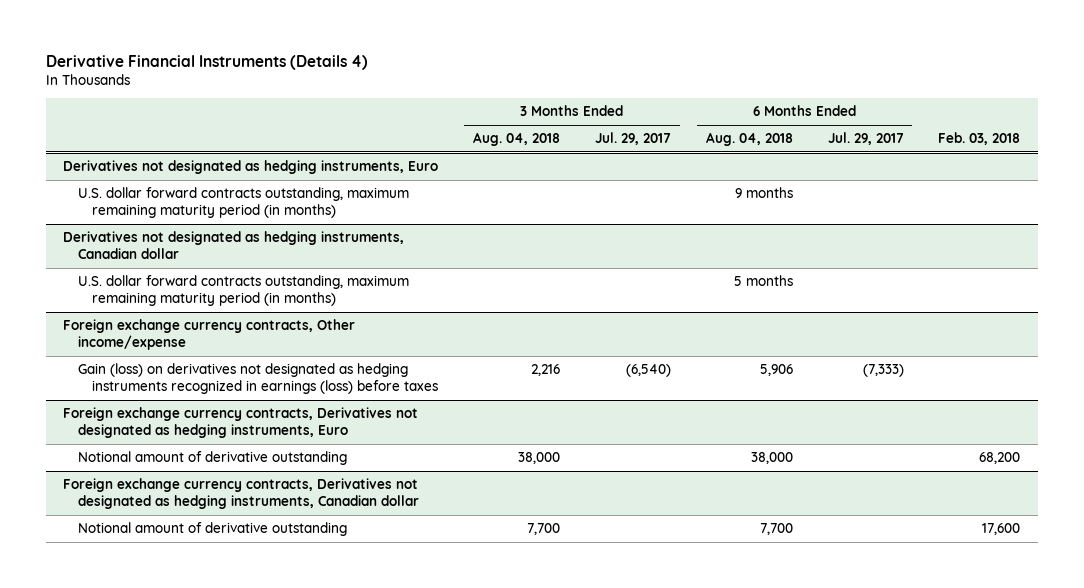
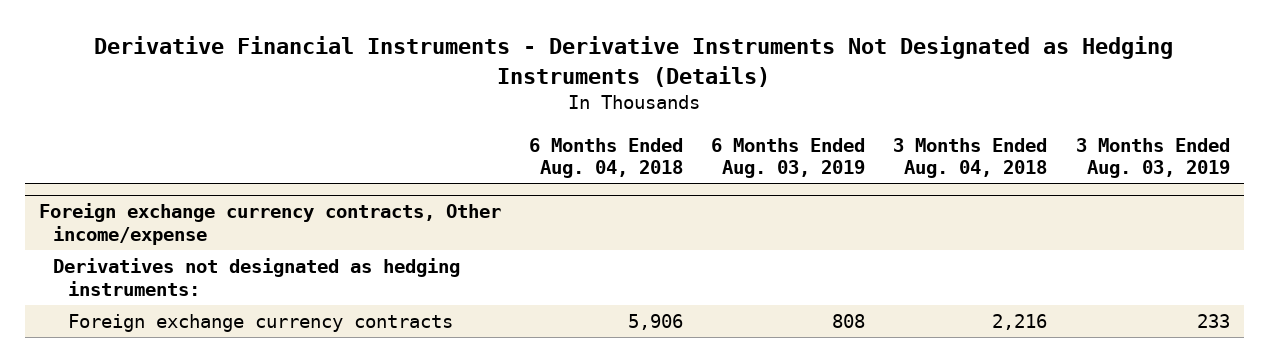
[45,54,368,70] Derivative Financial Instruments (Details 4) -> [94,36,1174,87] Derivative Financial Instruments - Derivative Instruments Not Designated as Hedging Instruments (Details)
[594,132,671,146] Jul. 29, 2017 -> none
[827,132,904,146] Jul. 29, 2017 -> none
[938,132,1021,146] Feb. 03, 2018 -> none
none -> [711,137,866,179] 6 Months Ended Aug. 03, 2019
none -> [1075,137,1230,179] 3 Months Ended Aug. 03, 2019
[63,160,439,175] Derivatives not designated as hedging instruments, Euro -> none
[77,187,409,219] U.S. dollar forward contracts outstanding, maximum remaining maturity period (in months) -> none
[63,231,405,260] Derivatives not designated as hedging instruments, Canadian dollar -> none
[77,275,409,307] U.S. dollar forward contracts outstanding, maximum remaining maturity period (in months) -> none
[63,407,419,439] Foreign exchange currency contracts, Derivatives not designated as hedging instruments, Euro -> none
[77,451,347,466] Notional amount of derivative outstanding -> none
[63,478,419,510] Foreign exchange currency contracts, Derivatives not designated as hedging instruments, Canadian dollar -> none
[77,522,347,537] Notional amount of derivative outstanding -> none
none -> [53,258,461,296] Derivatives not designated as hedging instruments:
[77,363,439,395] Gain (loss) on derivatives not designated as hedging instruments recognized in earnings (loss) before taxes -> [68,314,454,333] Foreign exchange currency contracts

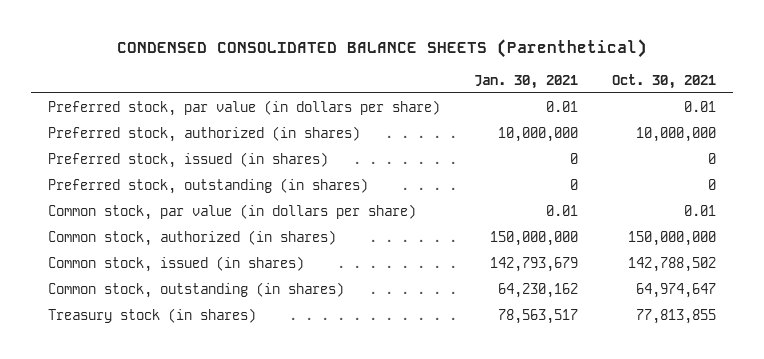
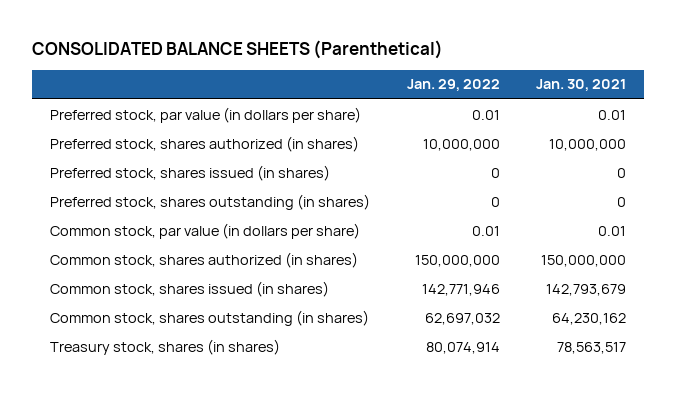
[117,38,648,58] CONDENSED CONSOLIDATED BALANCE SHEETS (Parenthetical) -> [32,39,444,59] CONSOLIDATED BALANCE SHEETS (Parenthetical)
[612,73,717,89] Oct. 30, 2021 -> none
none -> [406,79,500,92] Jan. 29, 2022
[47,125,360,142] Preferred stock, authorized (in shares) -> [50,135,360,152] Preferred stock, shares authorized (in shares)
[47,151,328,168] Preferred stock, issued (in shares) -> [50,164,331,181] Preferred stock, shares issued (in shares)
[47,177,368,194] Preferred stock, outstanding (in shares) -> [50,193,371,210] Preferred stock, shares outstanding (in shares)
[47,229,336,246] Common stock, authorized (in shares) -> [50,251,359,268] Common stock, shares authorized (in shares)
[47,255,304,272] Common stock, issued (in shares) -> [50,280,330,297] Common stock, shares issued (in shares)
[47,281,344,298] Common stock, outstanding (in shares) -> [50,309,370,326] Common stock, shares outstanding (in shares)
[47,307,256,323] Treasury stock (in shares) -> [50,338,281,355] Treasury stock, shares (in shares)

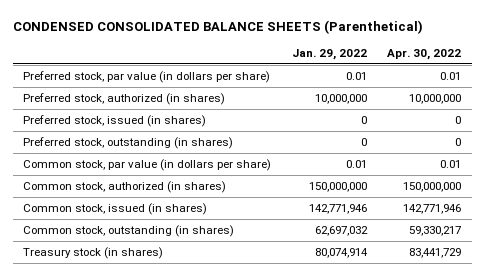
[32,39,444,59] CONSOLIDATED BALANCE SHEETS (Parenthetical) -> [12,19,423,34] CONDENSED CONSOLIDATED BALANCE SHEETS (Parenthetical)
[535,79,626,92] Jan. 30, 2021 -> none
none -> [387,49,462,61] Apr. 30, 2022
[50,135,360,152] Preferred stock, shares authorized (in shares) -> [23,93,226,106] Preferred stock, authorized (in shares)
[50,164,331,181] Preferred stock, shares issued (in shares) -> [23,115,207,128] Preferred stock, issued (in shares)
[50,193,371,210] Preferred stock, shares outstanding (in shares) -> [23,137,234,150] Preferred stock, outstanding (in shares)
[50,251,359,268] Common stock, shares authorized (in shares) -> [23,181,227,194] Common stock, authorized (in shares)
[50,280,330,297] Common stock, shares issued (in shares) -> [23,203,208,216] Common stock, issued (in shares)
[50,309,370,326] Common stock, shares outstanding (in shares) -> [23,225,235,238] Common stock, outstanding (in shares)
[50,338,281,355] Treasury stock, shares (in shares) -> [23,247,164,260] Treasury stock (in shares)

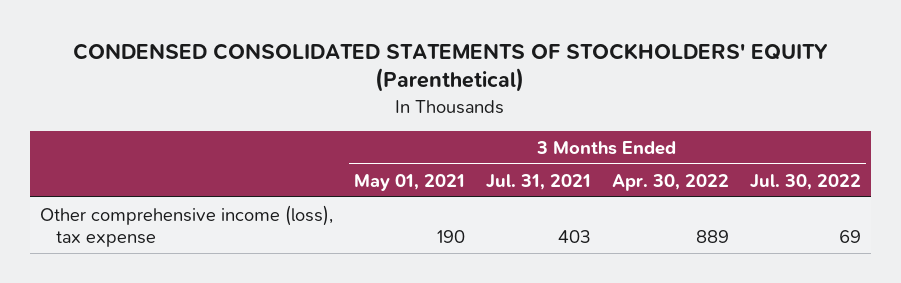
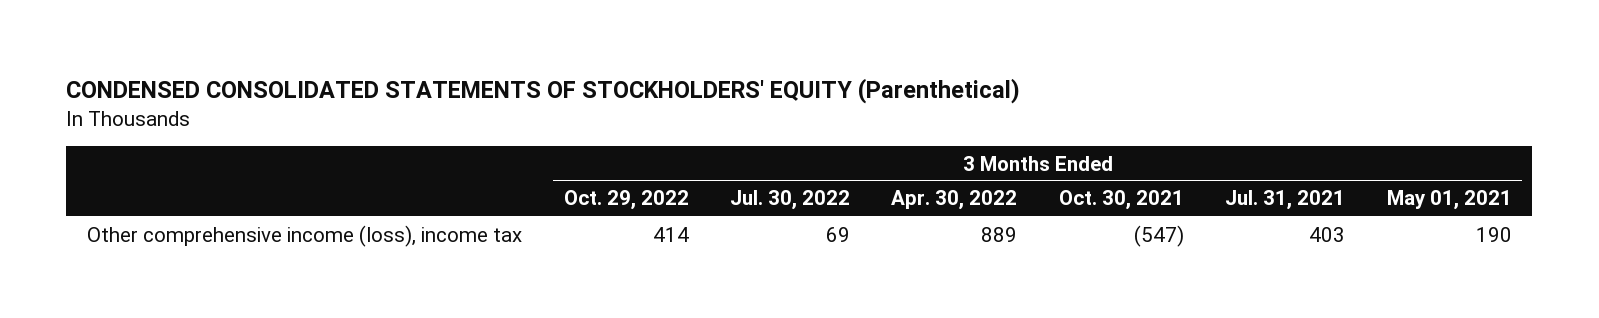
none -> [563,190,689,211] Oct. 29, 2022
none -> [1058,190,1184,211] Oct. 30, 2021
[40,204,334,248] Other comprehensive income (loss), tax expense -> [87,224,523,247] Other comprehensive income (loss), income tax

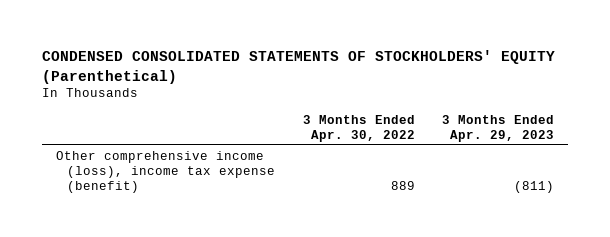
[563,190,689,211] Oct. 29, 2022 -> none
[730,190,851,211] Jul. 30, 2022 -> none
[1058,190,1184,211] Oct. 30, 2021 -> none
[1225,190,1346,211] Jul. 31, 2021 -> none
[1386,190,1512,211] May 01, 2021 -> none
none -> [442,114,555,142] 3 Months Ended Apr. 29, 2023
[87,224,523,247] Other comprehensive income (loss), income tax -> [55,151,276,193] Other comprehensive income (loss), income tax expense (benefit)

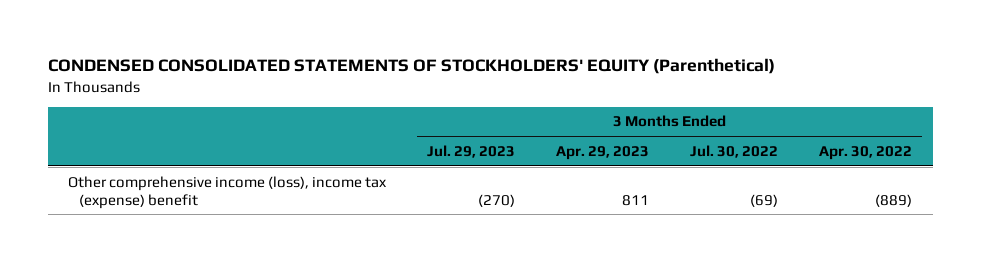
none -> [427,144,516,158] Jul. 29, 2023
none -> [690,144,779,158] Jul. 30, 2022
[55,151,276,193] Other comprehensive income (loss), income tax expense (benefit) -> [68,175,388,209] Other comprehensive income (loss), income tax (expense) benefit
[390,180,415,190] 889 -> [875,193,913,207] (889)
[514,180,555,193] (811) -> [622,194,650,206] 811

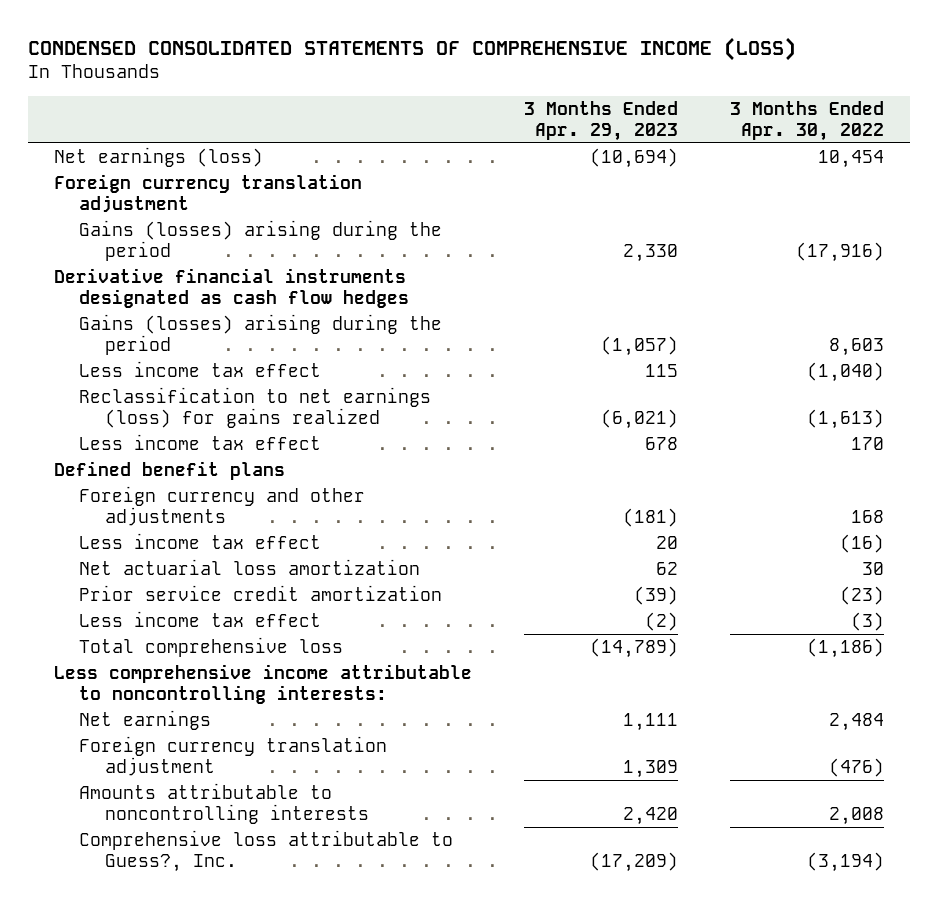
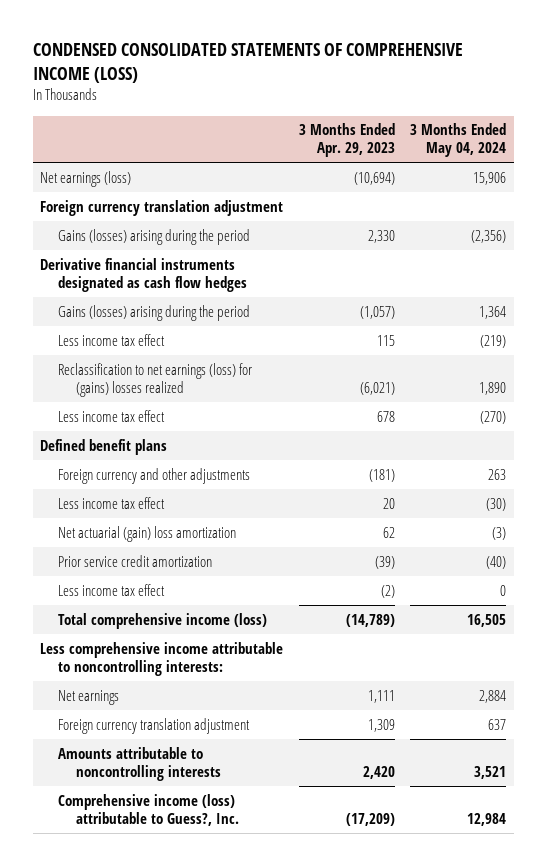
[729,100,884,141] 3 Months Ended Apr. 30, 2022 -> none
none -> [410,123,507,158] 3 Months Ended May 04, 2024
[79,387,432,428] Reclassification to net earnings (loss) for gains realized -> [58,362,253,397] Reclassification to net earnings (loss) for (gains) losses realized
[79,559,421,576] Net actuarial loss amortization -> [58,525,237,542] Net actuarial (gain) loss amortization
[79,637,344,658] Total comprehensive loss -> [58,612,268,629] Total comprehensive income (loss)
[79,830,454,872] Comprehensive loss attributable to Guess?, Inc. -> [58,793,239,826] Comprehensive income (loss) attributable to Guess?, Inc.

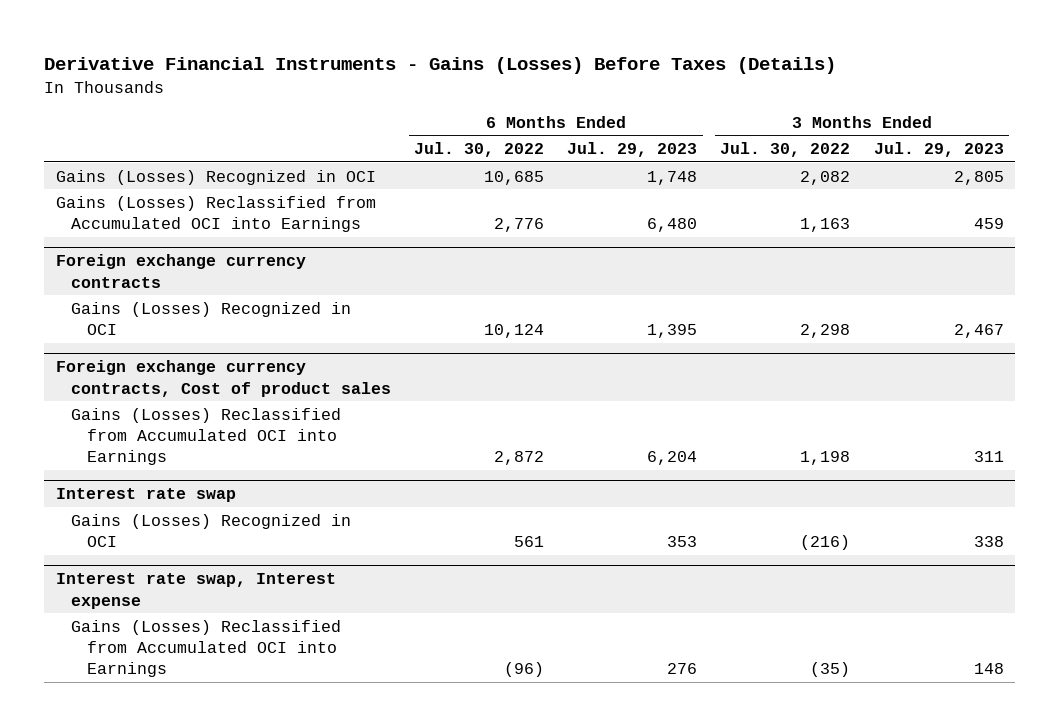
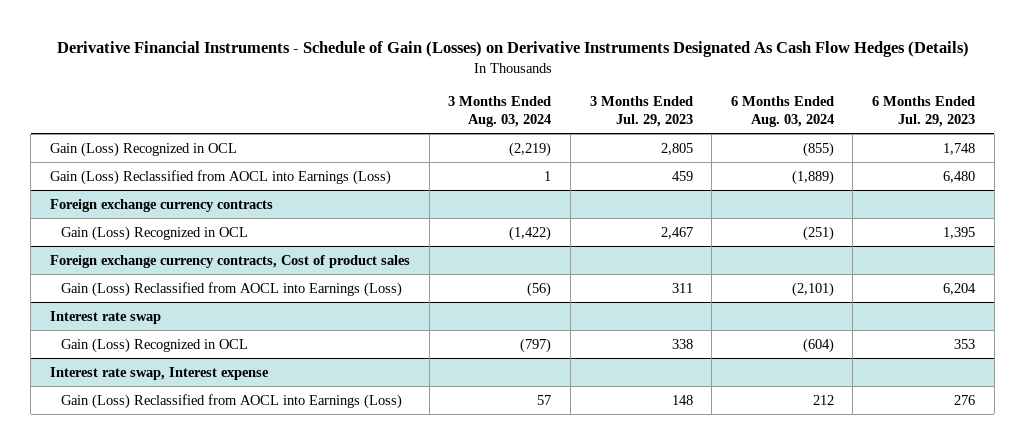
[44,57,837,75] Derivative Financial Instruments - Gains (Losses) Before Taxes (Details) -> [56,41,969,58] Derivative Financial Instruments - Schedule of Gain (Losses) on Derivative Instruments Designated As Cash Flow Hedges (Details)
[414,142,545,158] Jul. 30, 2022 -> none
[720,142,851,158] Jul. 30, 2022 -> none
none -> [448,96,552,127] 3 Months Ended Aug. 03, 2024
none -> [730,96,834,127] 6 Months Ended Aug. 03, 2024
[55,169,376,185] Gains (Losses) Recognized in OCI -> [49,141,237,157] Gain (Loss) Recognized in OCL
[55,195,376,232] Gains (Losses) Reclassified from Accumulated OCI into Earnings -> [49,169,391,185] Gain (Loss) Reclassified from AOCL into Earnings (Loss)
[71,301,352,335] Gains (Losses) Recognized in OCI -> [61,225,249,241] Gain (Loss) Recognized in OCL
[71,407,342,466] Gains (Losses) Reclassified from Accumulated OCI into Earnings -> [61,281,403,297] Gain (Loss) Reclassified from AOCL into Earnings (Loss)
[71,513,352,547] Gains (Losses) Recognized in OCI -> [61,337,249,353] Gain (Loss) Recognized in OCL
[71,619,342,678] Gains (Losses) Reclassified from Accumulated OCI into Earnings -> [61,393,403,409] Gain (Loss) Reclassified from AOCL into Earnings (Loss)

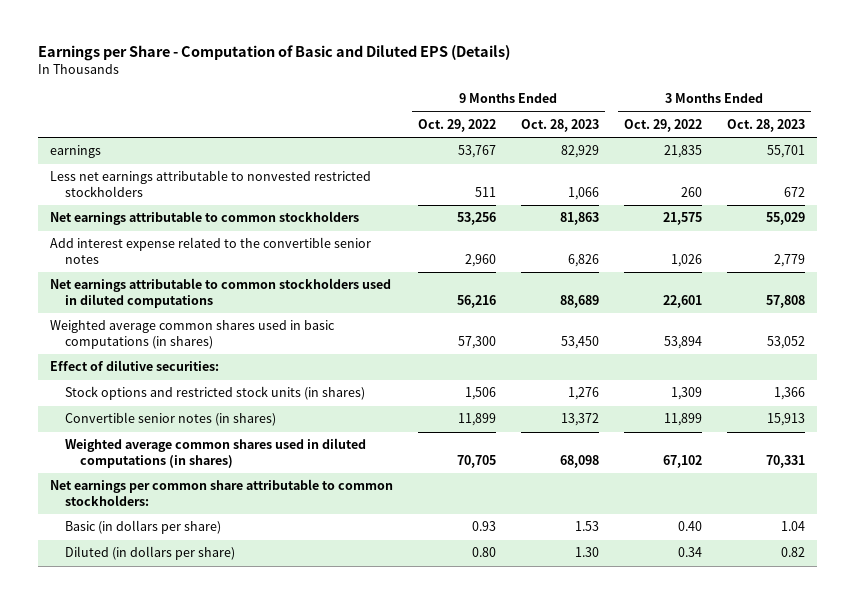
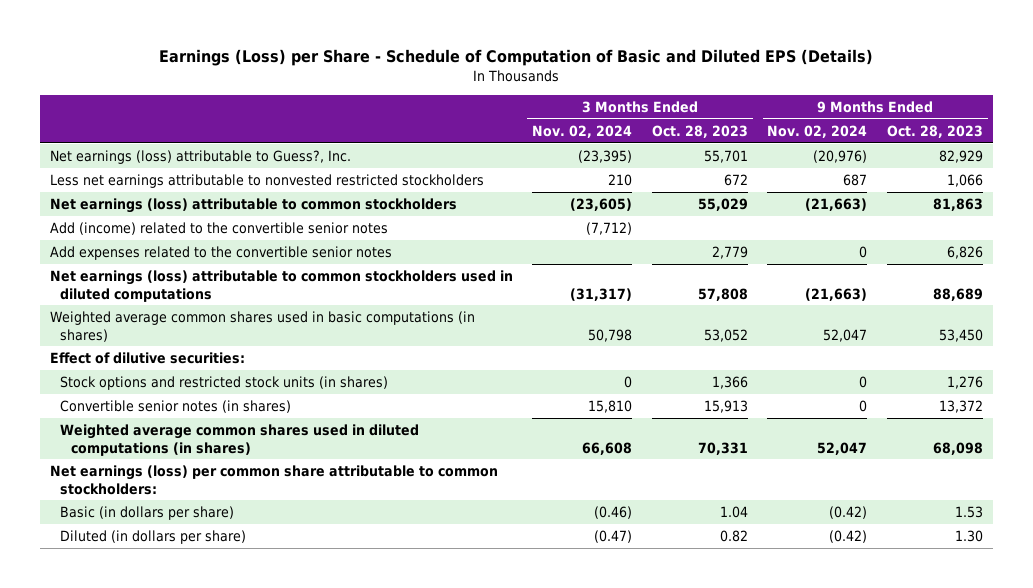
[37,45,510,62] Earnings per Share - Computation of Basic and Diluted EPS (Details) -> [159,48,874,66] Earnings (Loss) per Share - Schedule of Computation of Basic and Diluted EPS (Details)
[418,119,497,133] Oct. 29, 2022 -> none
[623,119,702,133] Oct. 29, 2022 -> none
none -> [532,124,633,138] Nov. 02, 2024
none -> [767,124,868,138] Nov. 02, 2024
[50,145,102,159] earnings -> [49,150,351,165] Net earnings (loss) attributable to Guess?, Inc.
[50,211,360,226] Net earnings attributable to common stockholders -> [49,198,457,214] Net earnings (loss) attributable to common stockholders
none -> [49,222,388,236] Add (income) related to the convertible senior notes
[50,237,372,265] Add interest expense related to the convertible senior notes -> [49,246,392,261] Add expenses related to the convertible senior notes
[50,278,392,309] Net earnings attributable to common stockholders used in diluted computations -> [49,270,513,302] Net earnings (loss) attributable to common stockholders used in diluted computations
[50,479,394,507] Net earnings per common share attributable to common stockholders: -> [49,465,498,495] Net earnings (loss) per common share attributable to common stockholders:

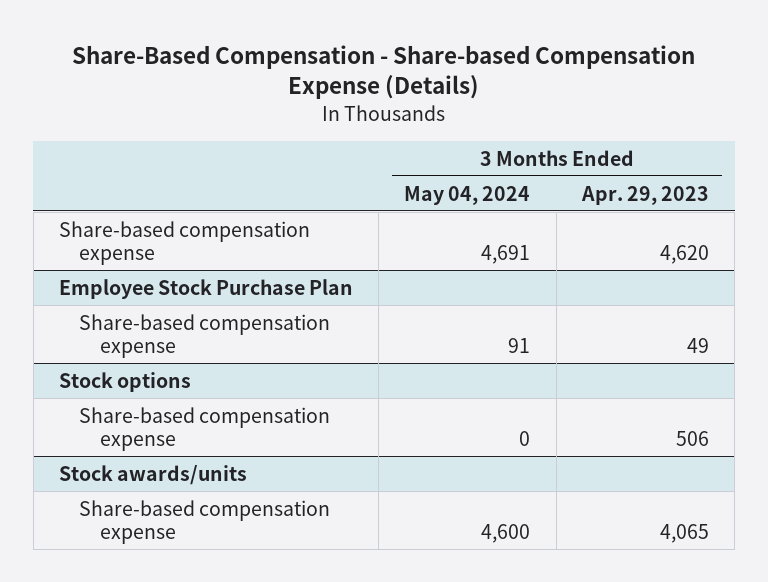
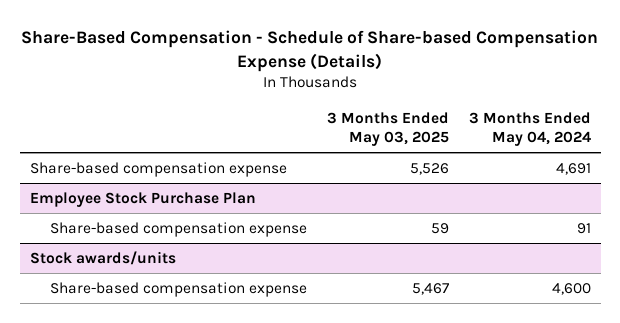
[71,44,695,100] Share-Based Compensation - Share-based Compensation Expense (Details) -> [21,30,599,72] Share-Based Compensation - Schedule of Share-based Compensation Expense (Details)
[580,185,709,205] Apr. 29, 2023 -> none
none -> [326,111,449,146] 3 Months Ended May 03, 2025
[58,371,191,392] Stock options -> none
[79,406,331,451] Share-based compensation expense -> none

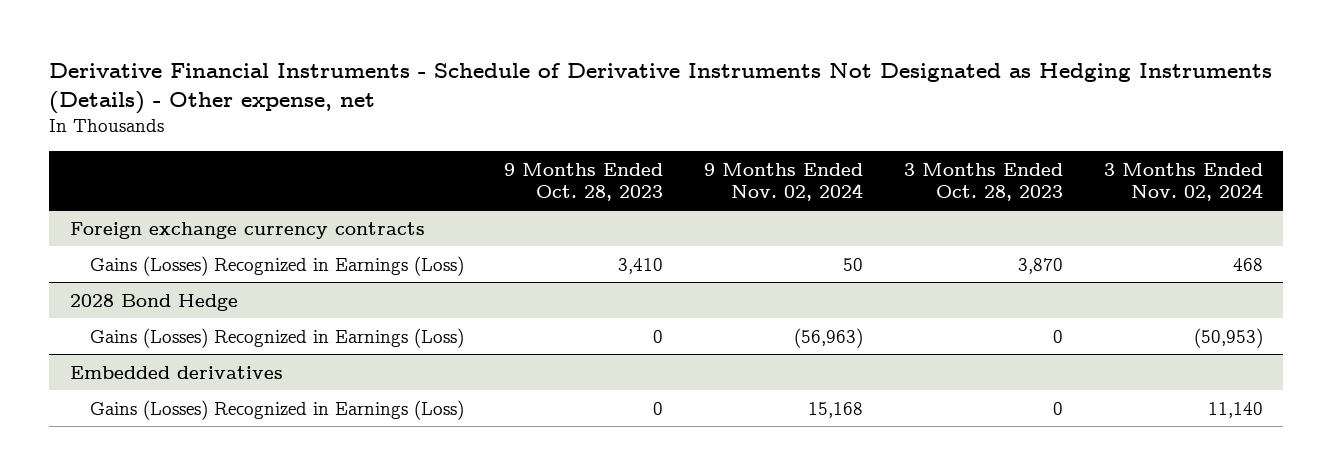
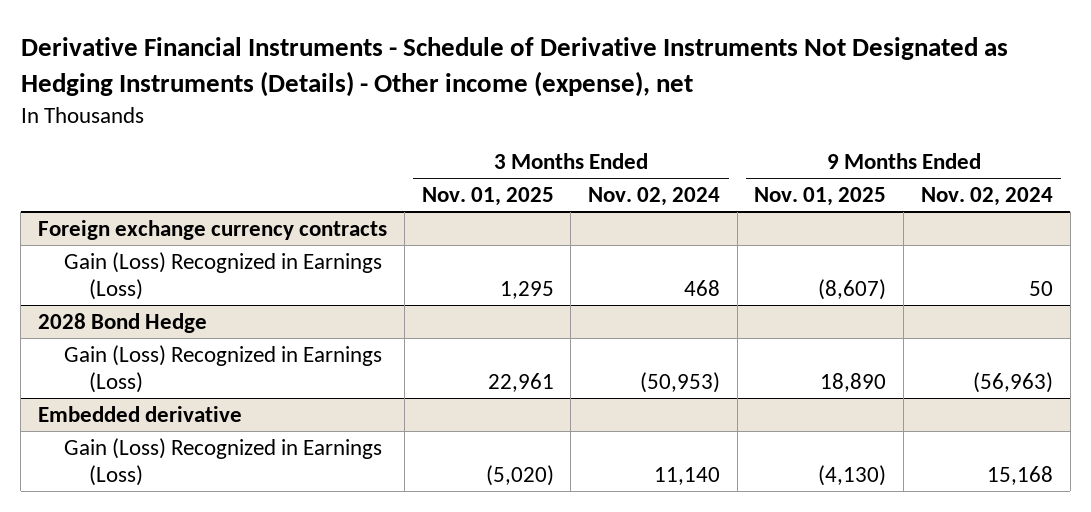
[49,63,1273,115] Derivative Financial Instruments - Schedule of Derivative Instruments Not Designated as Hedging Instruments (Details) - Other expense, net -> [20,37,1008,97] Derivative Financial Instruments - Schedule of Derivative Instruments Not Designated as Hedging Instruments (Details) - Other income (expense), net
[504,162,664,201] 9 Months Ended Oct. 28, 2023 -> none
[903,162,1063,201] 3 Months Ended Oct. 28, 2023 -> none
none -> [421,187,554,207] Nov. 01, 2025
none -> [754,187,887,207] Nov. 01, 2025
[89,255,464,276] Gains (Losses) Recognized in Earnings (Loss) -> [63,251,382,300] Gain (Loss) Recognized in Earnings (Loss)
[89,327,464,348] Gains (Losses) Recognized in Earnings (Loss) -> [63,344,382,393] Gain (Loss) Recognized in Earnings (Loss)
[69,365,283,379] Embedded derivatives -> [38,405,243,422] Embedded derivative
[89,399,464,420] Gains (Losses) Recognized in Earnings (Loss) -> [63,437,382,486] Gain (Loss) Recognized in Earnings (Loss)

